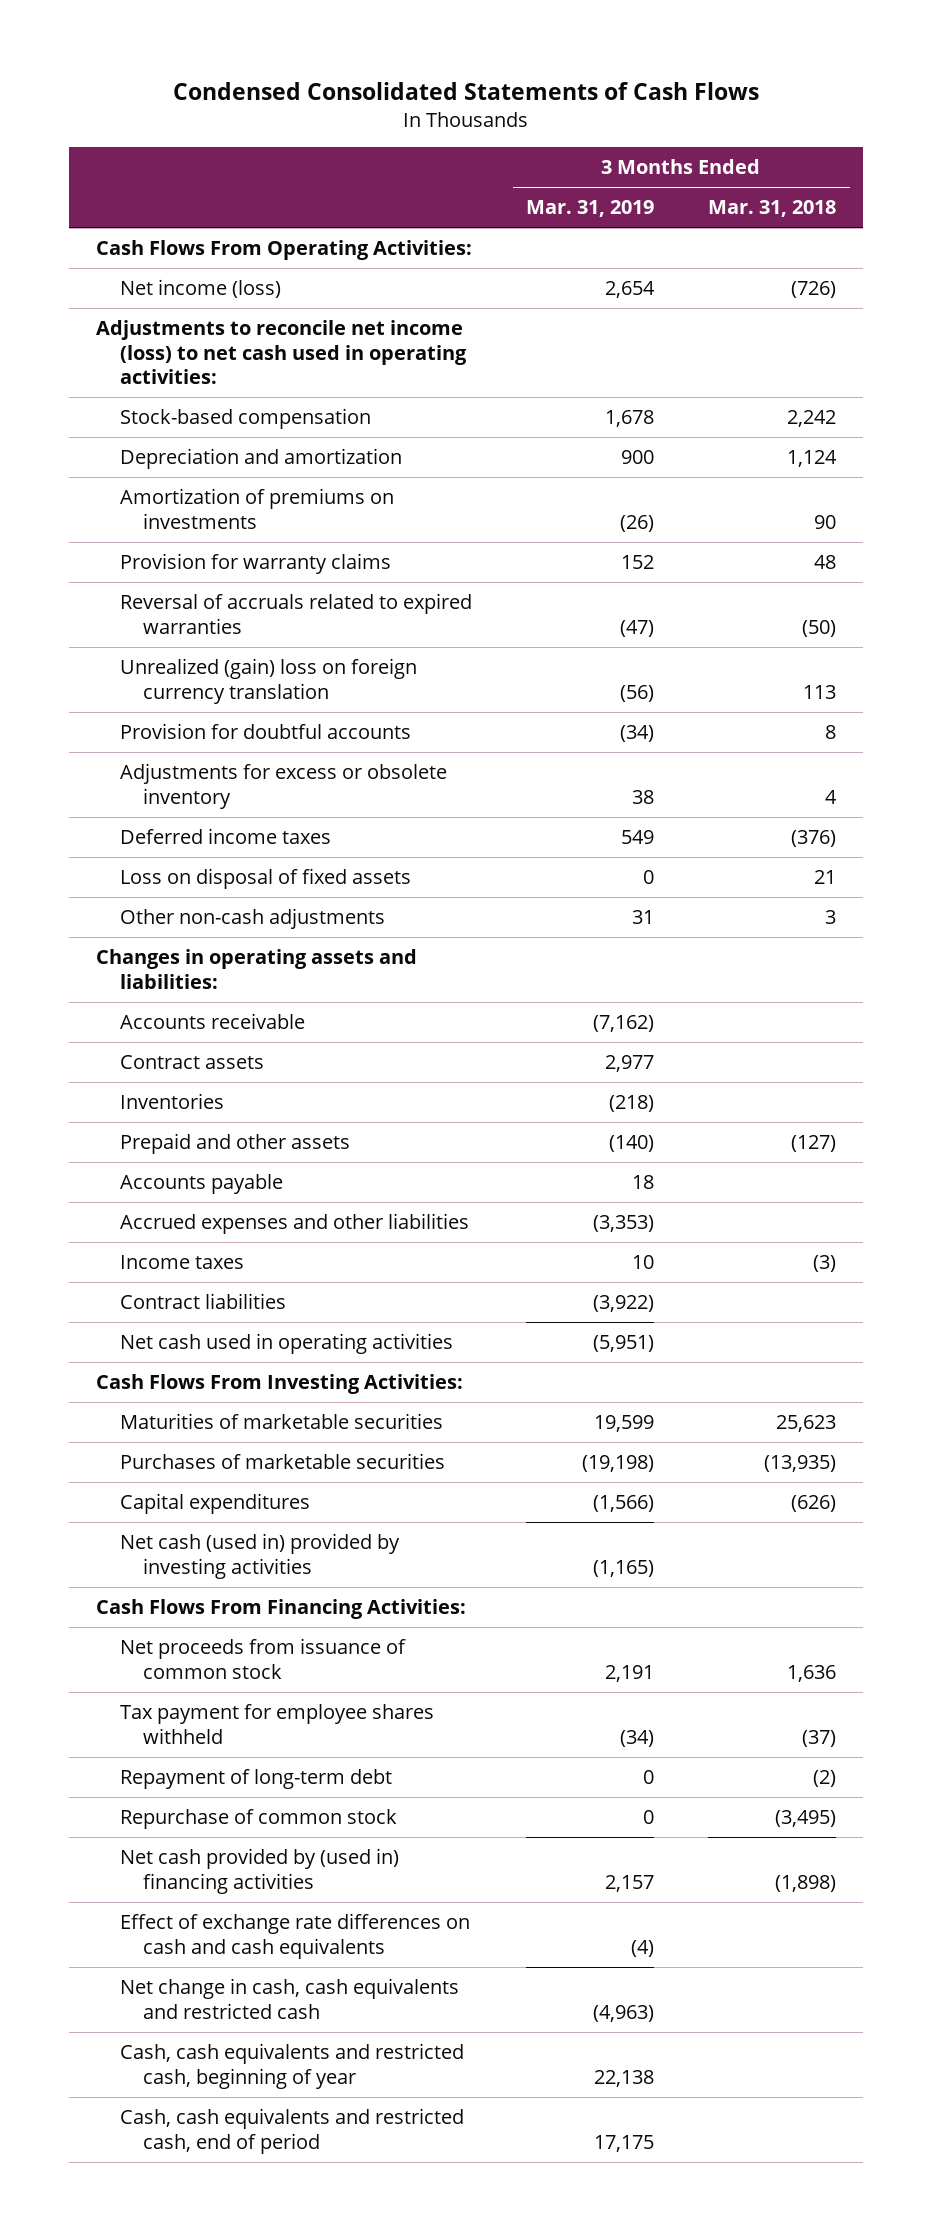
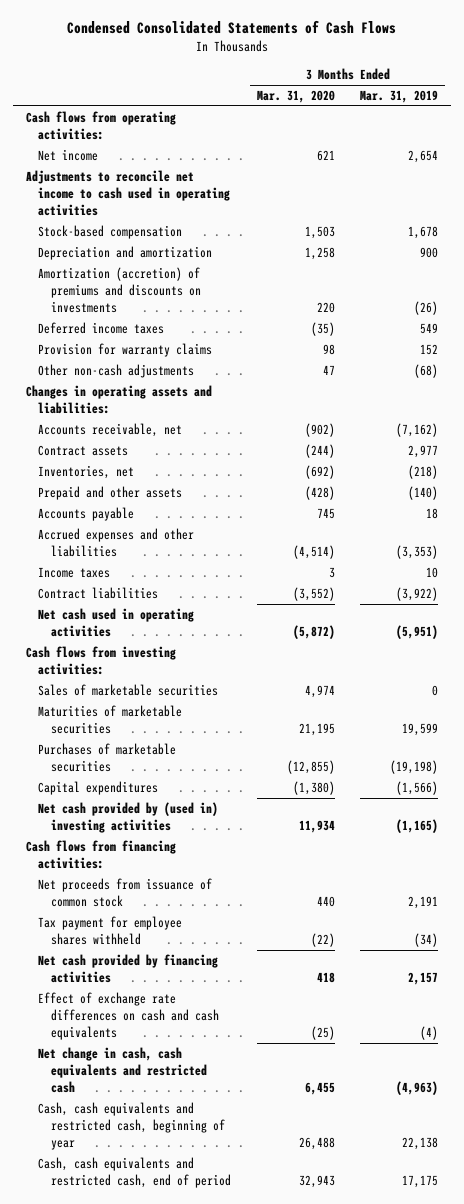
[708,200,837,218] Mar. 31, 2018 -> none
none -> [256,90,335,104] Mar. 31, 2020
[96,240,473,261] Cash Flows From Operating Activities: -> [25,111,176,141] Cash flows from operating activities:
[119,279,281,299] Net income (loss) -> [38,149,99,162] Net income
[96,320,467,385] Adjustments to reconcile net income (loss) to net cash used in operating activities: -> [25,170,231,217] Adjustments to reconcile net income to cash used in operating activities
[119,593,472,634] Reversal of accruals related to expired warranties -> none
[119,658,417,704] Unrealized (gain) loss on foreign currency translation -> none
[119,723,411,740] Provision for doubtful accounts -> none
[119,763,447,809] Adjustments for excess or obsolete inventory -> none
[119,488,394,529] Amortization of premiums on investments -> [38,267,201,314] Amortization (accretion) of premiums and discounts on investments
[119,868,411,890] Loss on disposal of fixed assets -> none
[119,553,391,575] Provision for warranty claims -> [38,343,213,358] Provision for warranty claims
[632,910,655,925] 31 -> [414,364,439,379] (68)
[119,1013,305,1030] Accounts receivable -> [38,423,183,438] Accounts receivable, net
[119,1093,224,1110] Inventories -> [38,465,135,480] Inventories, net
[96,1374,464,1395] Cash Flows From Investing Activities: -> [25,646,176,676] Cash flows from investing activities:
none -> [38,684,219,697] Sales of marketable securities
[119,1533,400,1579] Net cash (used in) provided by investing activities -> [38,802,219,834] Net cash provided by (used in) investing activities
[96,1599,467,1620] Cash Flows From Financing Activities: -> [25,840,176,870] Cash flows from financing activities:
[119,1769,392,1790] Repayment of long-term debt -> none
[119,1809,397,1830] Repurchase of common stock -> none
[119,1848,399,1894] Net cash provided by (used in) financing activities -> [38,954,219,984] Net cash provided by financing activities

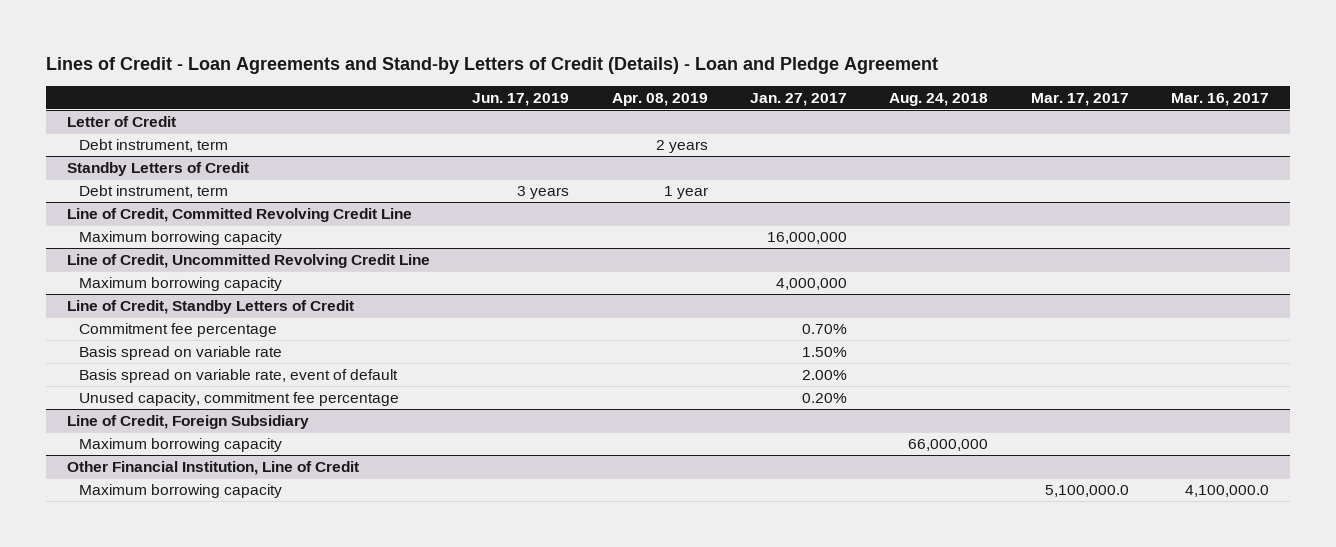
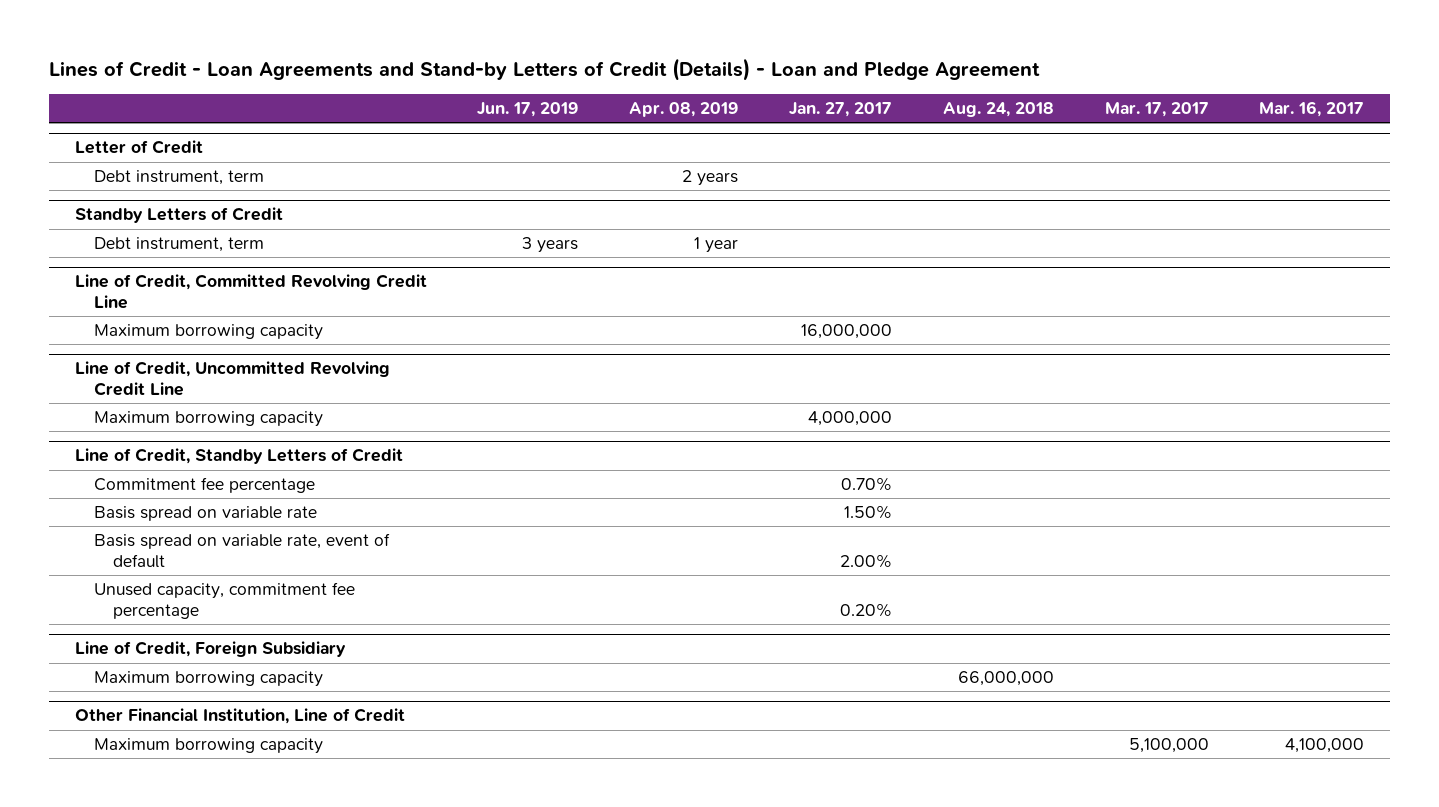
[1044,484,1129,497] 5,100,000.0 -> [1128,738,1209,754] 5,100,000
[1184,484,1269,497] 4,100,000.0 -> [1285,738,1365,754] 4,100,000

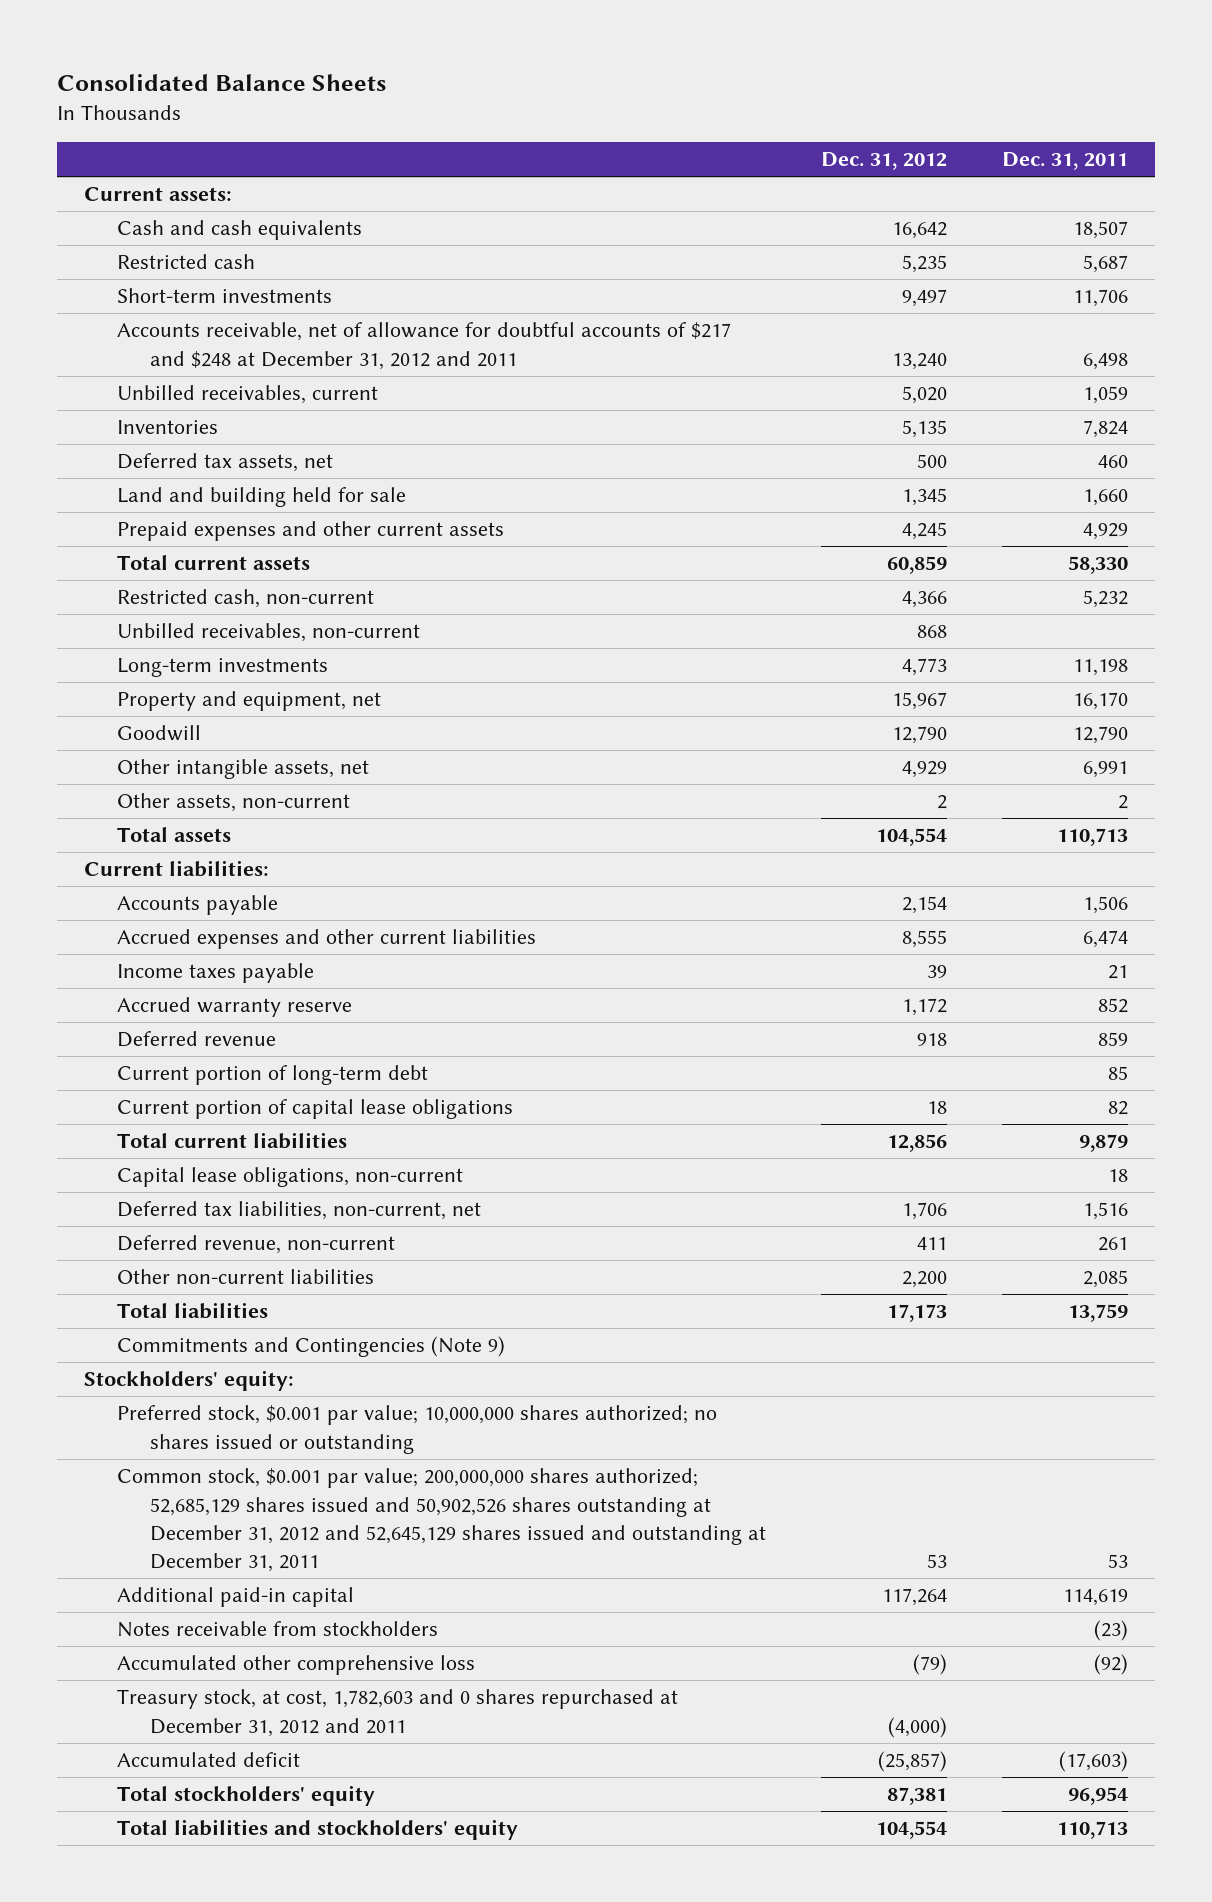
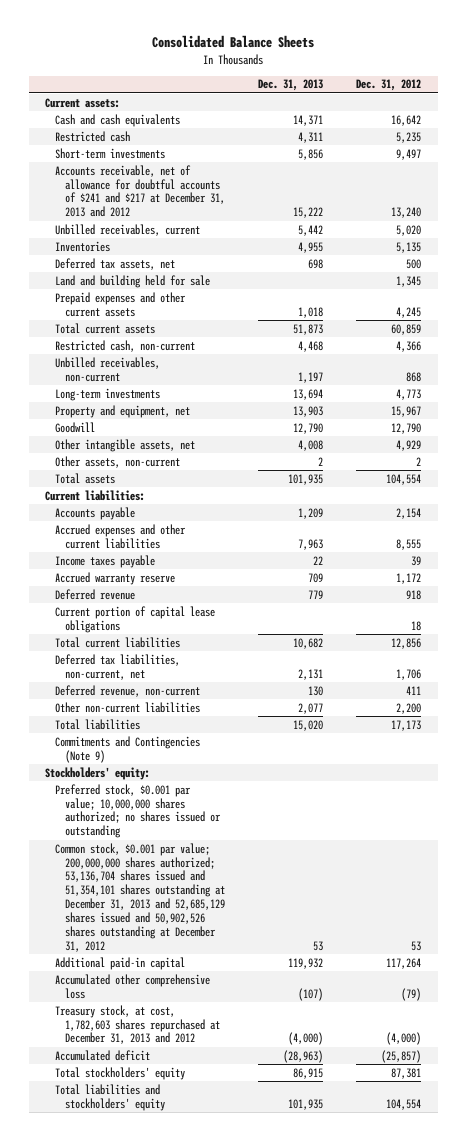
[1001,152,1128,171] Dec. 31, 2011 -> none
none -> [258,79,324,92] Dec. 31, 2013
[117,322,732,370] Accounts receivable, net of allowance for doubtful accounts of $217 and $248 at December 31, 2012 and 2011 -> [55,164,226,218] Accounts receivable, net of allowance for doubtful accounts of $241 and $217 at December 31, 2013 and 2012
[117,1065,429,1086] Current portion of long-term debt -> none
[117,1167,464,1188] Capital lease obligations, non-current -> none
[117,1468,767,1572] Common stock, $0.001 par value; 200,000,000 shares authorized; 52,685,129 shares issued and 50,902,526 shares outstanding at December 31, 2012 and 52,645,129 shares issued and outstanding at December 31, 2011 -> [55,842,226,952] Common stock, $0.001 par value; 200,000,000 shares authorized; 53,136,704 shares issued and 51,354,101 shares outstanding at December 31, 2013 and 52,685,129 shares issued and 50,902,526 shares outstanding at December 31, 2012
[117,1621,439,1638] Notes receivable from stockholders -> none
[117,1689,679,1737] Treasury stock, at cost, 1,782,603 and 0 shares repurchased at December 31, 2012 and 2011 -> [55,1004,221,1045] Treasury stock, at cost, 1,782,603 shares repurchased at December 31, 2013 and 2012

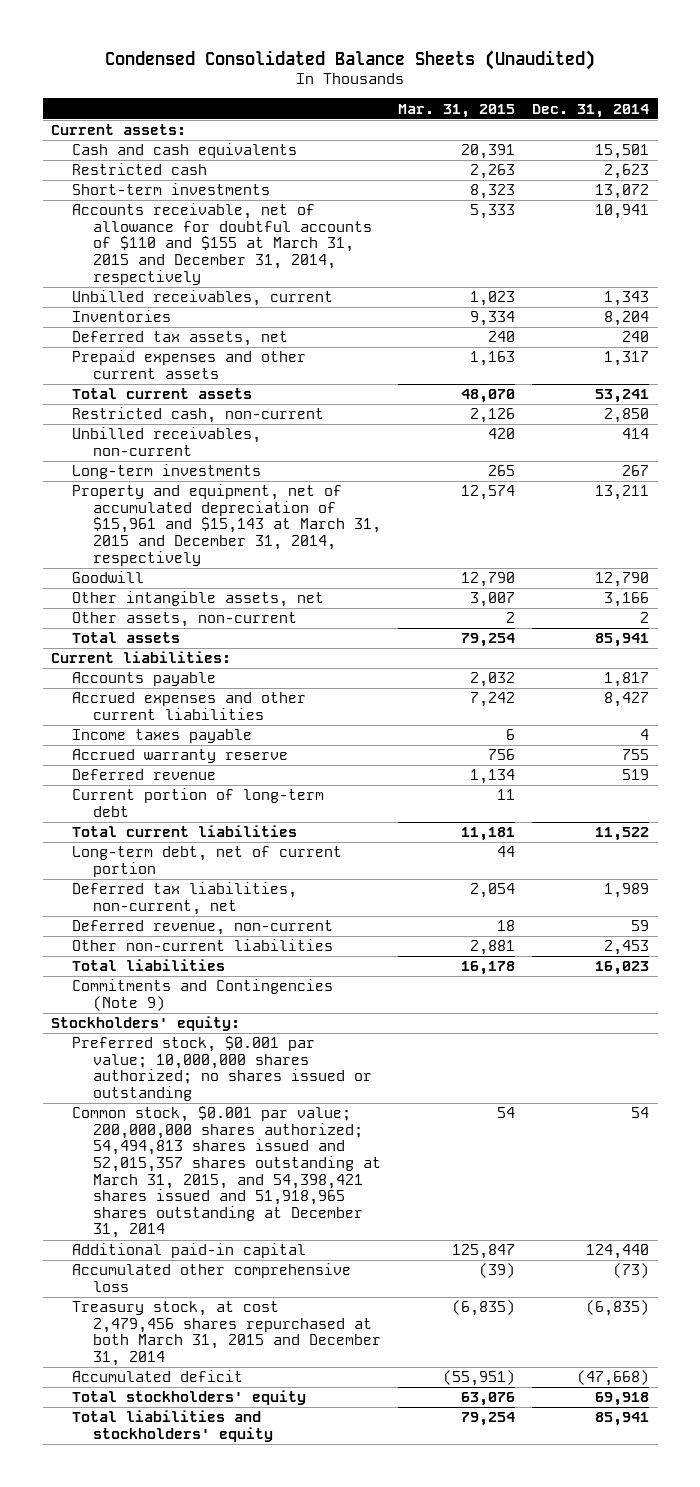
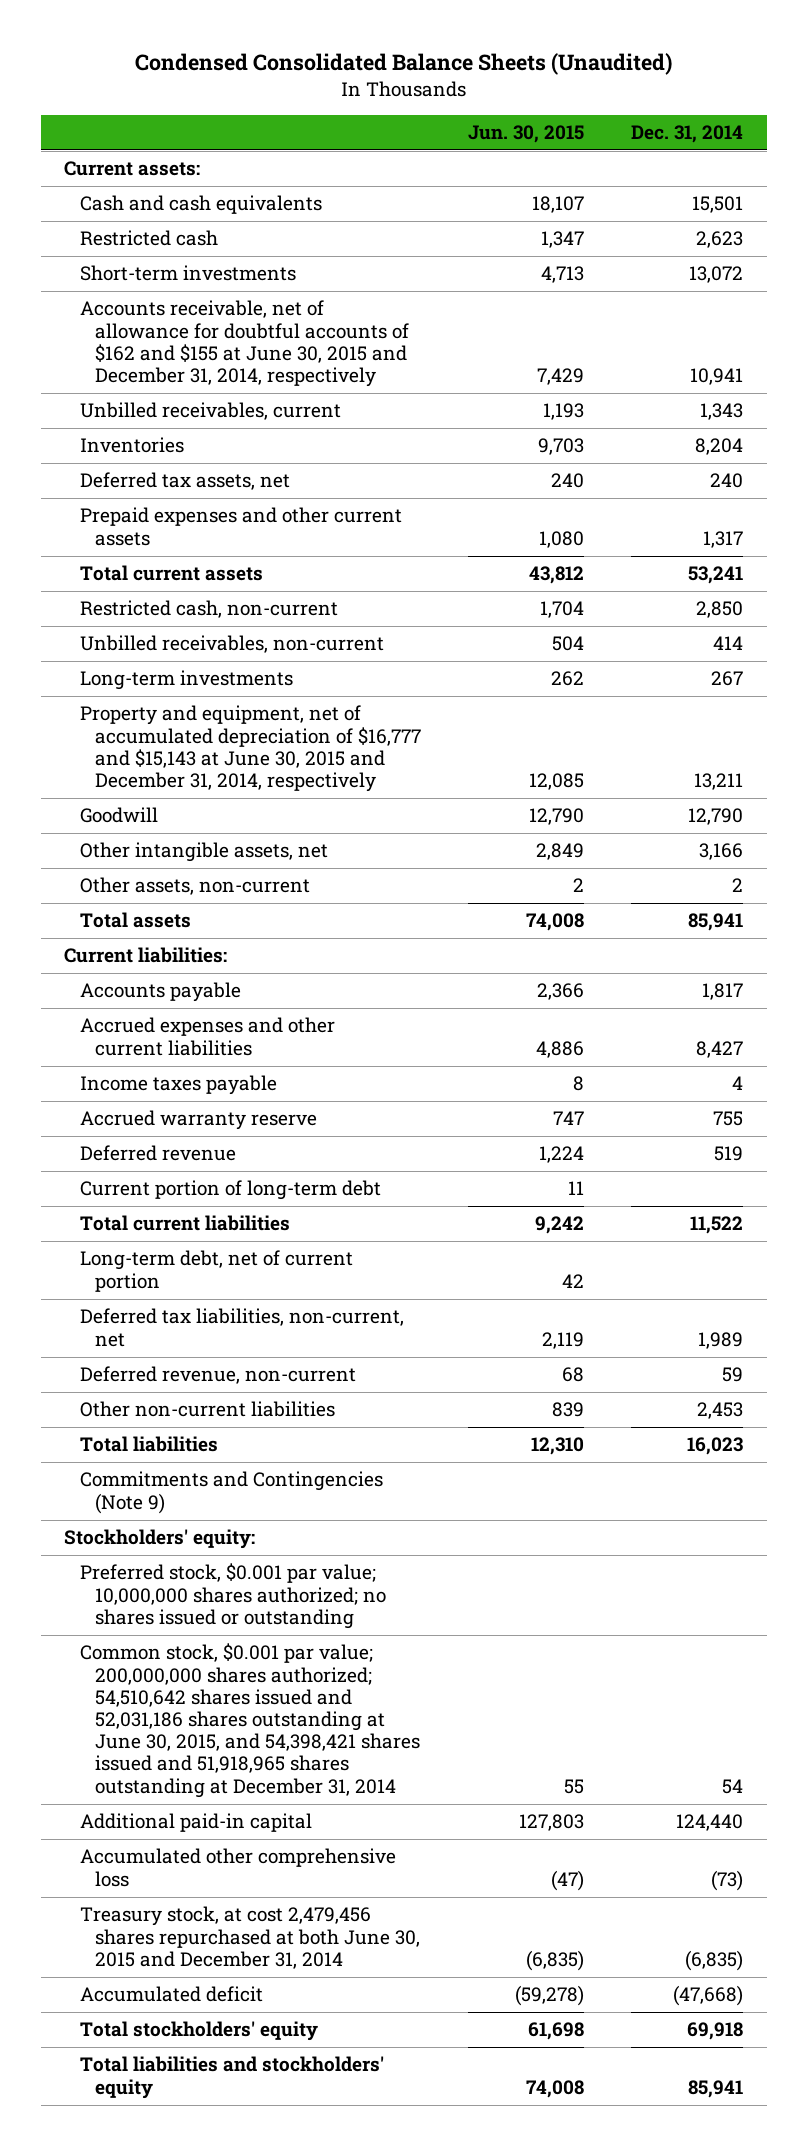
[398,103,516,118] Mar. 31, 2015 -> none
none -> [467,125,584,144] Jun. 30, 2015
[72,203,373,285] Accounts receivable, net of allowance for doubtful accounts of $110 and $155 at March 31, 2015 and December 31, 2014, respectively -> [79,300,409,388] Accounts receivable, net of allowance for doubtful accounts of $162 and $155 at June 30, 2015 and December 31, 2014, respectively
[72,484,382,566] Property and equipment, net of accumulated depreciation of $15,961 and $15,143 at March 31, 2015 and December 31, 2014, respectively -> [79,705,421,793] Property and equipment, net of accumulated depreciation of $16,777 and $15,143 at June 30, 2015 and December 31, 2014, respectively
[72,1106,382,1239] Common stock, $0.001 par value; 200,000,000 shares authorized; 54,494,813 shares issued and 52,015,357 shares outstanding at March 31, 2015, and 54,398,421 shares issued and 51,918,965 shares outstanding at December 31, 2014 -> [79,1643,420,1798] Common stock, $0.001 par value; 200,000,000 shares authorized; 54,510,642 shares issued and 52,031,186 shares outstanding at June 30, 2015, and 54,398,421 shares issued and 51,918,965 shares outstanding at December 31, 2014
[72,1301,382,1367] Treasury stock, at cost 2,479,456 shares repurchased at both March 31, 2015 and December 31, 2014 -> [79,1906,420,1969] Treasury stock, at cost 2,479,456 shares repurchased at both June 30, 2015 and December 31, 2014

